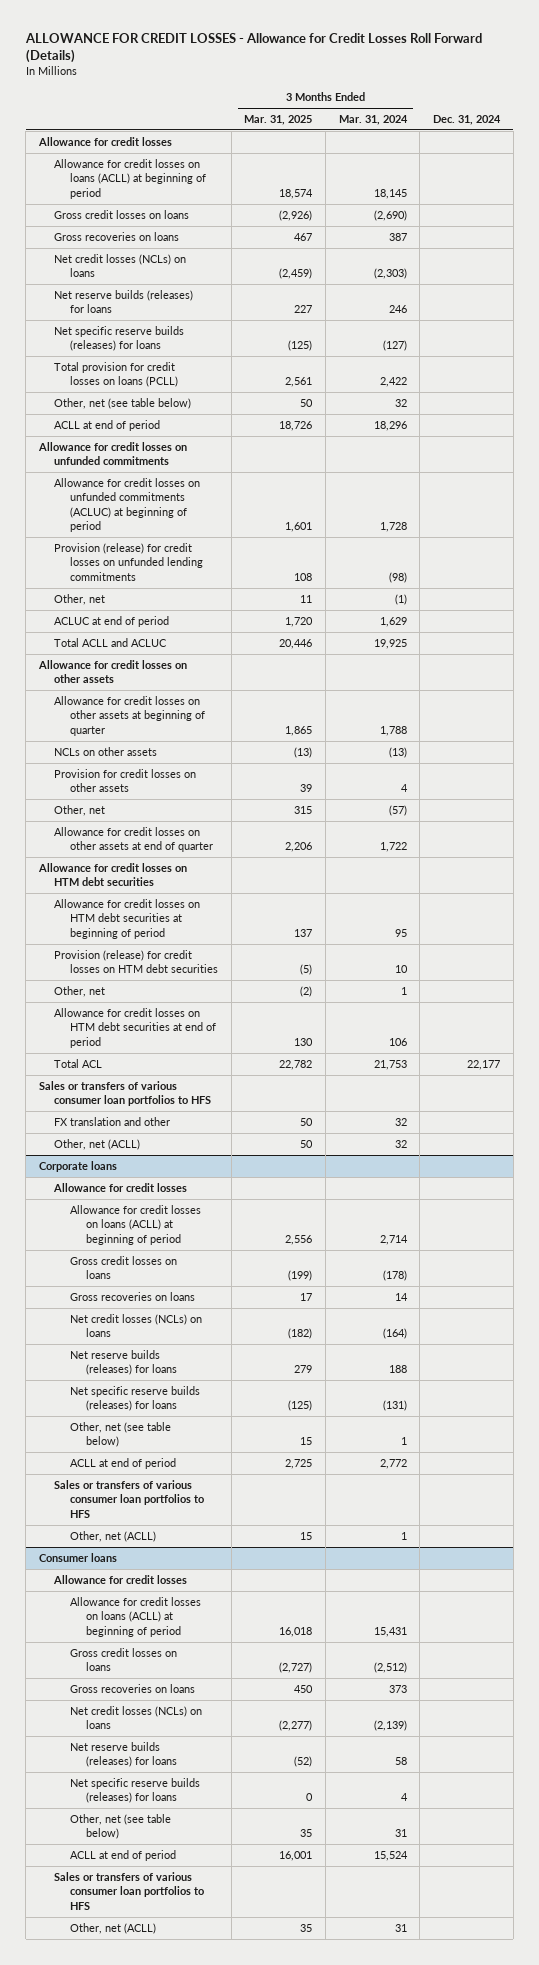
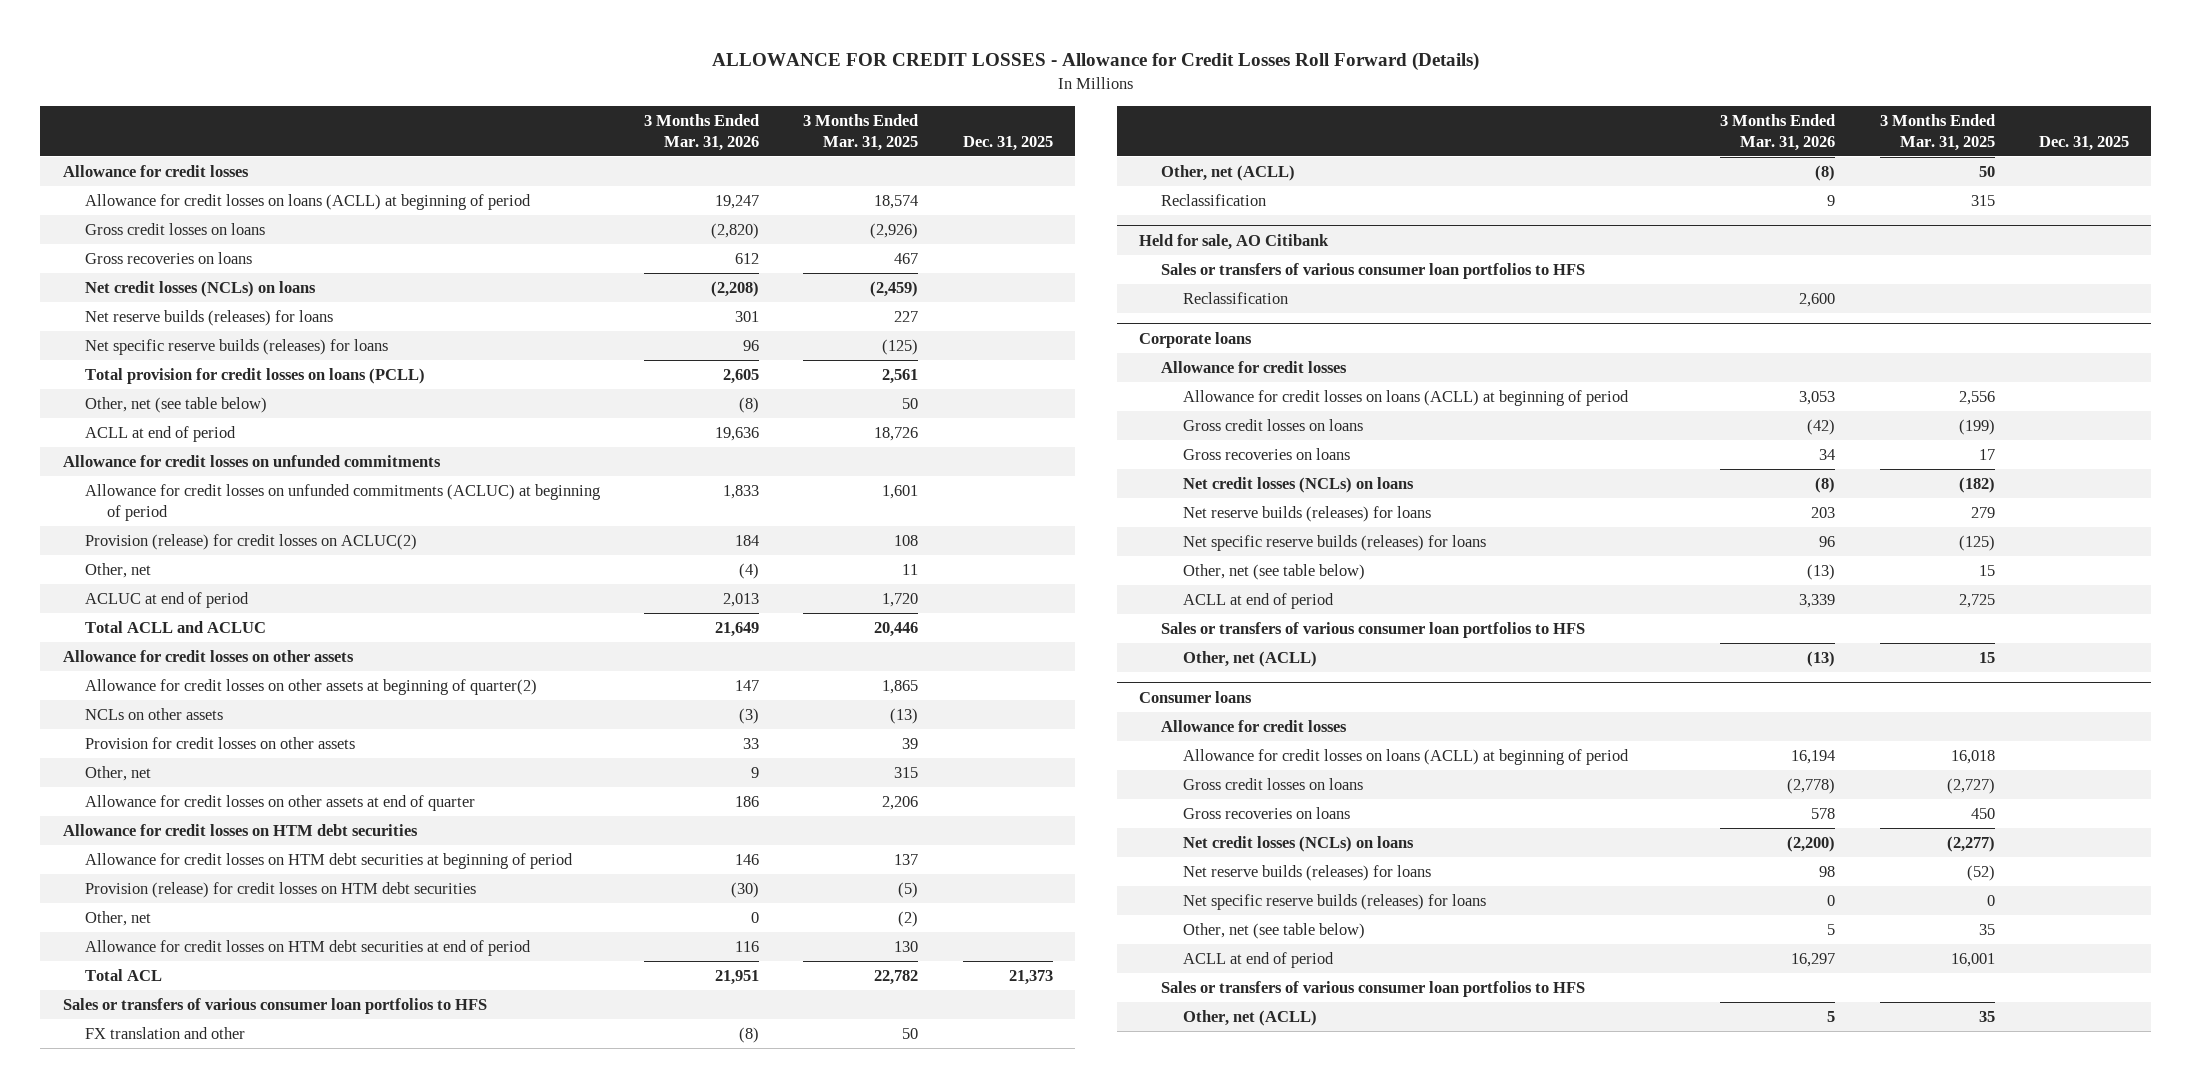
[338,115,408,126] Mar. 31, 2024 -> none
[433,115,502,126] Dec. 31, 2024 -> none
none -> [644,113,760,151] 3 Months Ended Mar. 31, 2026
none -> [962,135,1053,151] Dec. 31, 2025
[54,542,204,581] Provision (release) for credit losses on unfunded lending commitments -> [84,534,417,551] Provision (release) for credit losses on ACLUC(2)
[54,695,206,736] Allowance for credit losses on other assets at beginning of quarter -> [84,679,537,696] Allowance for credit losses on other assets at beginning of quarter(2)
none -> [1161,194,1267,207] Reclassification
none -> [1138,233,1329,250] Held for sale, AO Citibank
none -> [1161,263,1586,280] Sales or transfers of various consumer loan portfolios to HFS
none -> [1183,292,1289,305] Reclassification

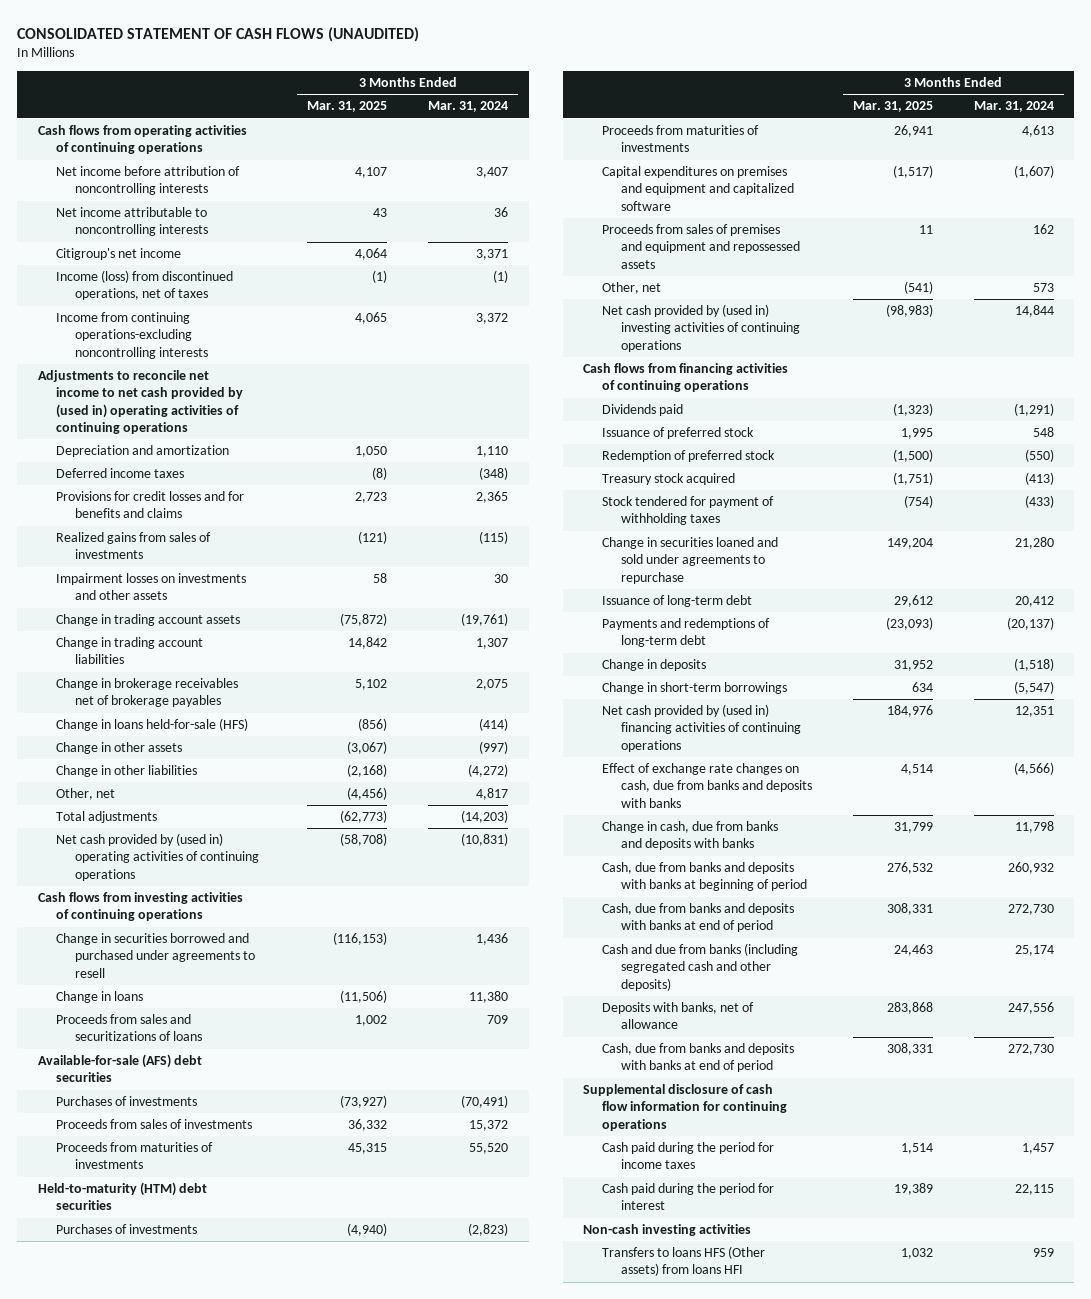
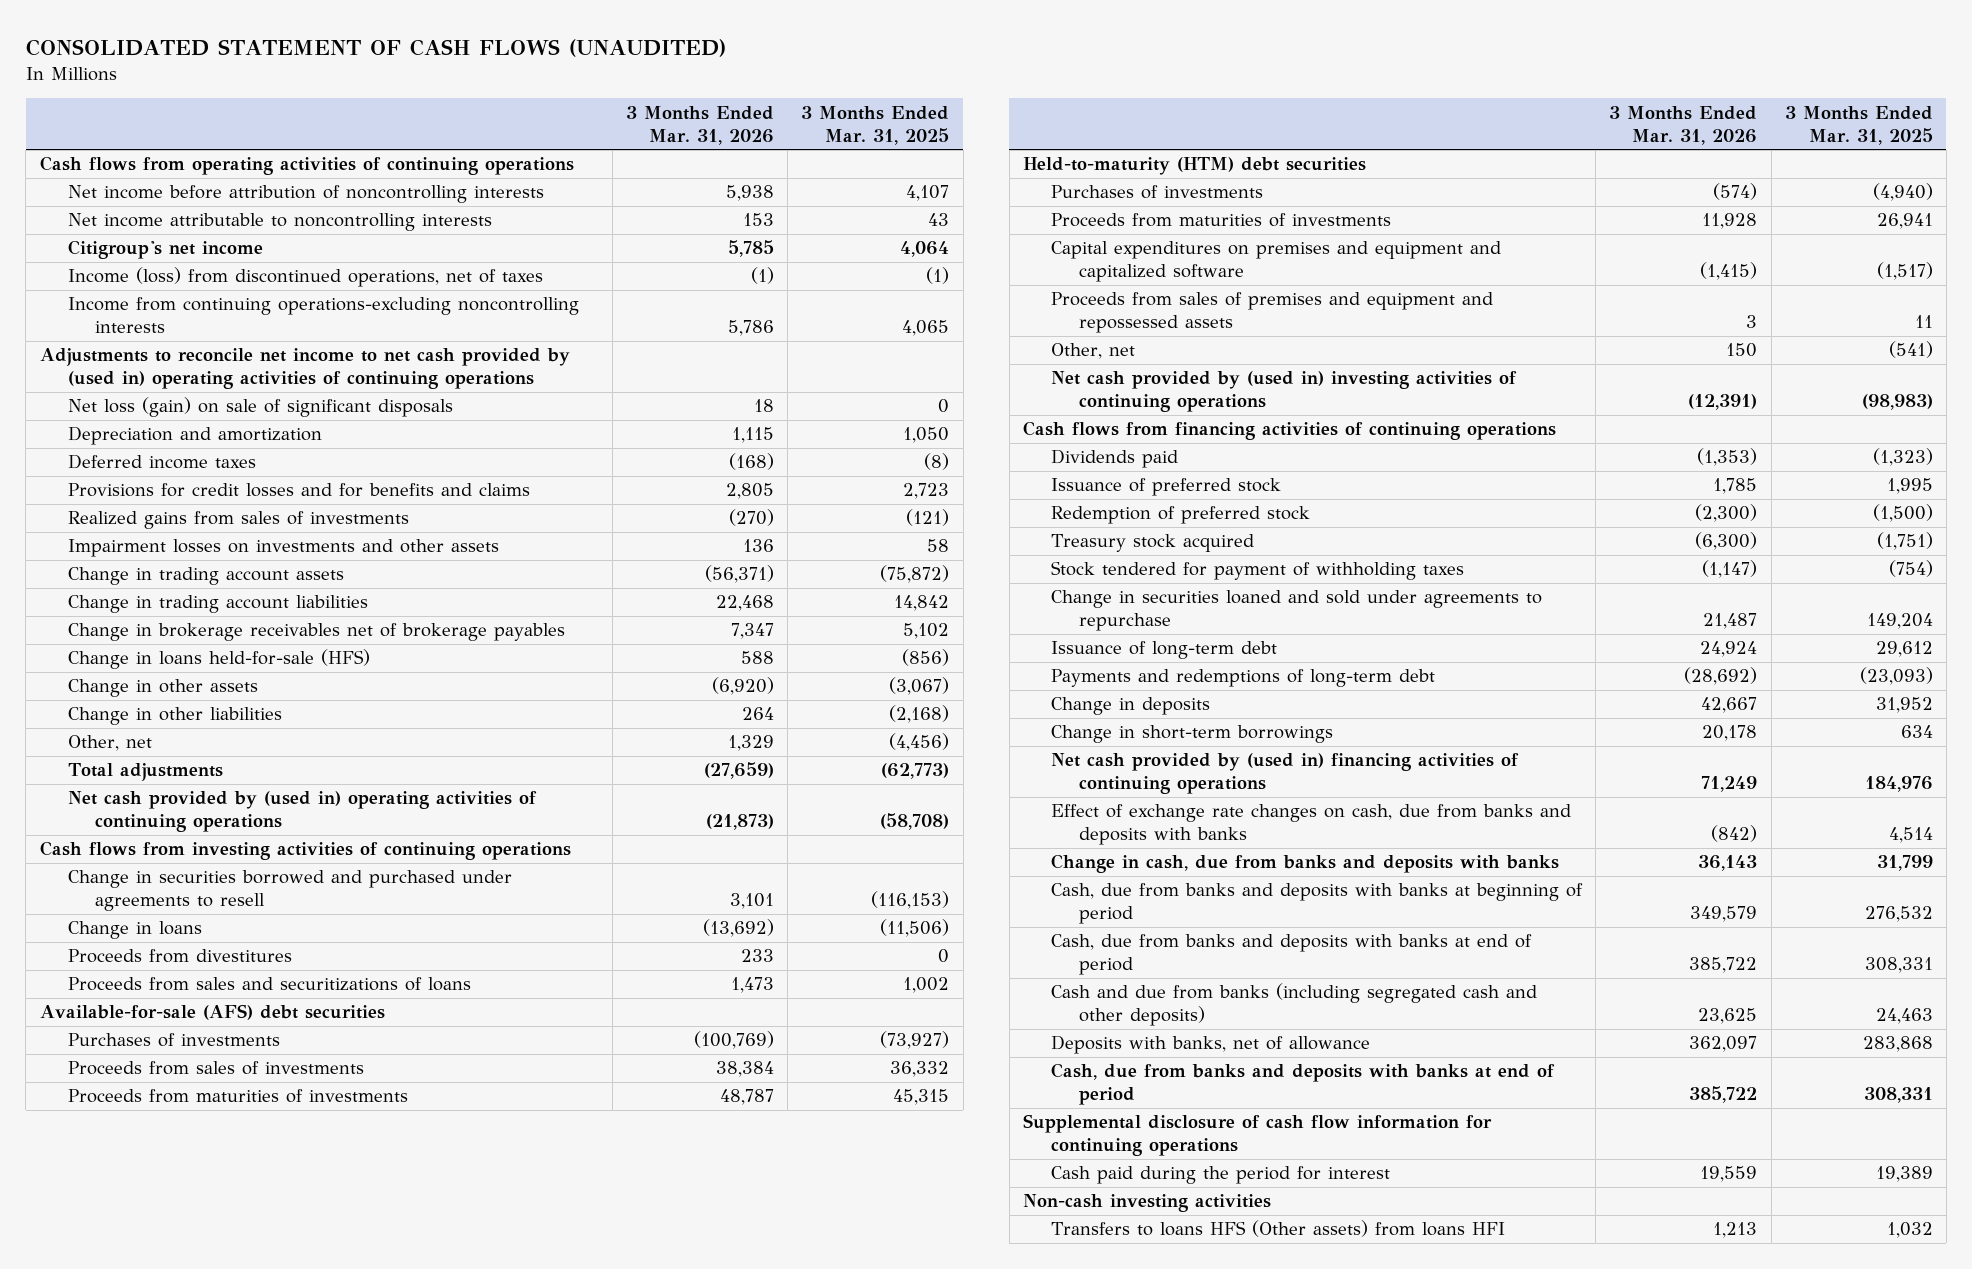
[428,101,509,113] Mar. 31, 2024 -> none
none -> [625,105,774,145] 3 Months Ended Mar. 31, 2026
none -> [67,397,453,418] Net loss (gain) on sale of significant disposals
none -> [67,949,292,964] Proceeds from divestitures
[602,1142,775,1170] Cash paid during the period for income taxes -> none

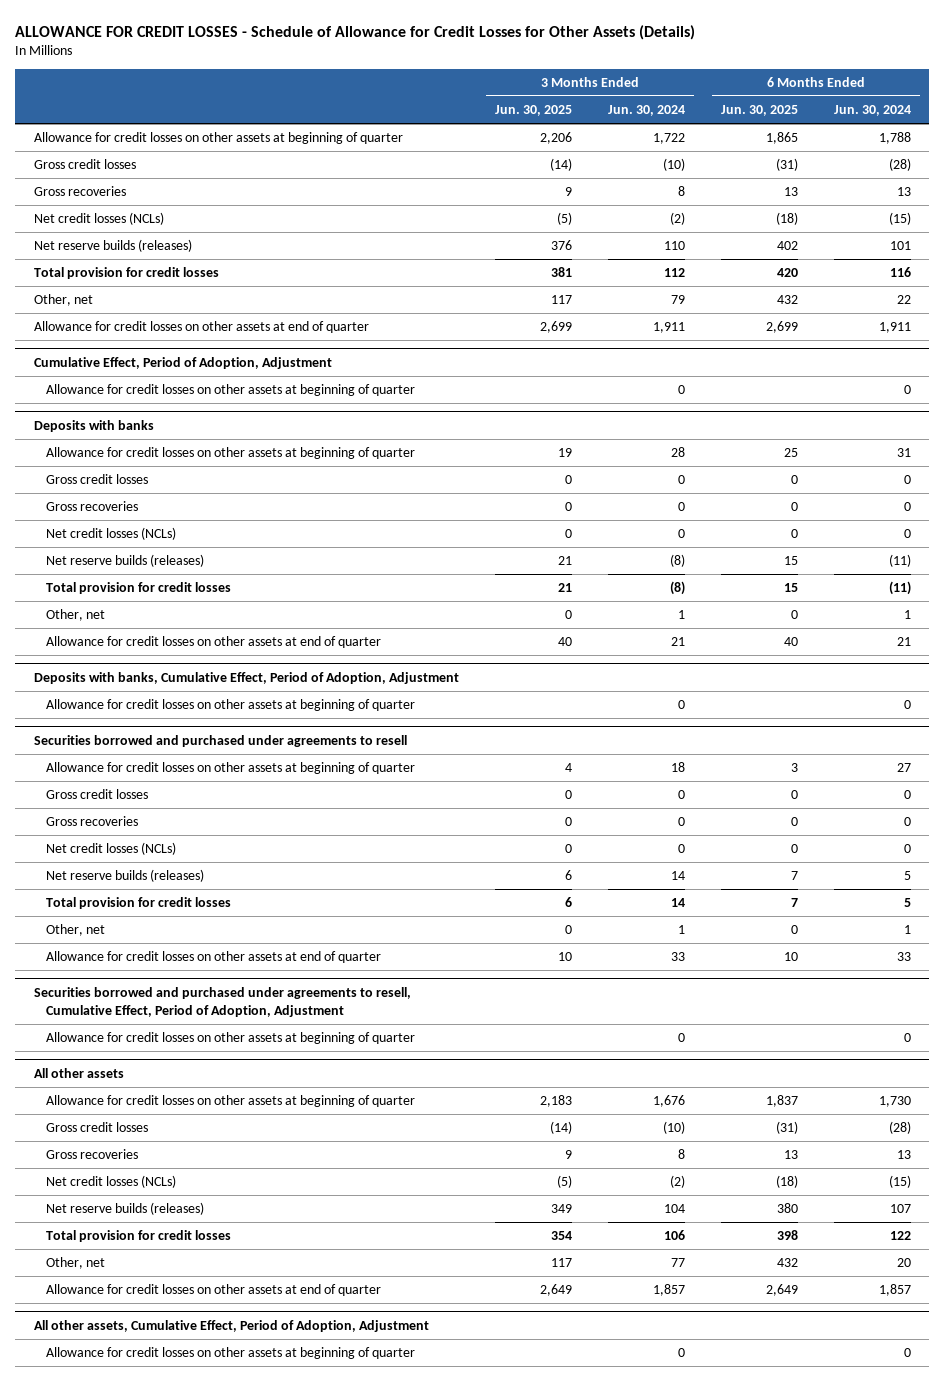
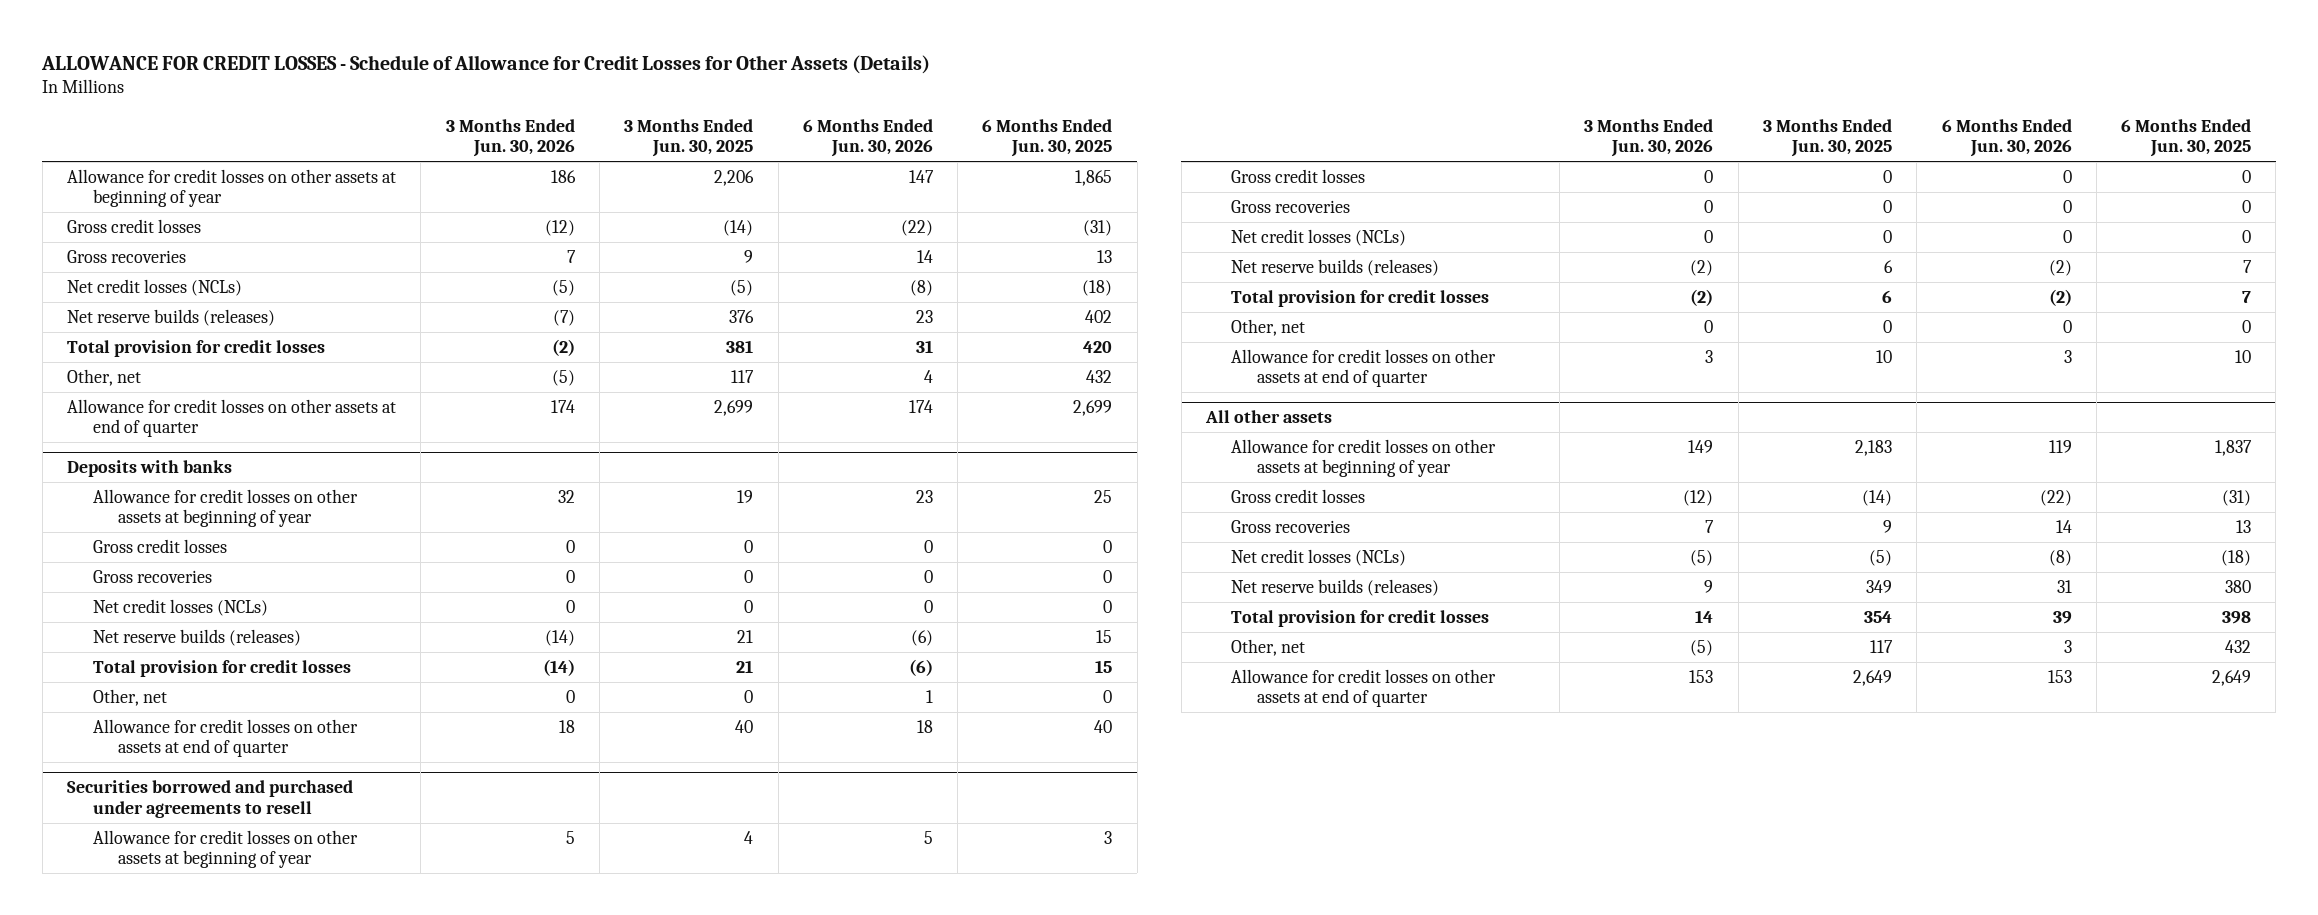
[607,104,685,116] Jun. 30, 2024 -> none
[834,104,912,116] Jun. 30, 2024 -> none
none -> [445,118,575,158] 3 Months Ended Jun. 30, 2026
none -> [802,118,933,158] 6 Months Ended Jun. 30, 2026
[33,132,403,145] Allowance for credit losses on other assets at beginning of quarter -> [67,168,397,208] Allowance for credit losses on other assets at beginning of year
[33,356,332,369] Cumulative Effect, Period of Adoption, Adjustment -> none
[45,384,415,397] Allowance for credit losses on other assets at beginning of quarter -> none
[45,447,415,460] Allowance for credit losses on other assets at beginning of quarter -> [92,488,358,528] Allowance for credit losses on other assets at beginning of year
[33,671,459,684] Deposits with banks, Cumulative Effect, Period of Adoption, Adjustment -> none
[45,699,415,712] Allowance for credit losses on other assets at beginning of quarter -> none
[45,762,415,775] Allowance for credit losses on other assets at beginning of quarter -> [92,829,358,869] Allowance for credit losses on other assets at beginning of year
[33,986,411,1017] Securities borrowed and purchased under agreements to resell, Cumulative Effect, Period of Adoption, Adjustment -> none
[45,1032,415,1045] Allowance for credit losses on other assets at beginning of quarter -> none
[45,1095,415,1108] Allowance for credit losses on other assets at beginning of quarter -> [1231,438,1497,478] Allowance for credit losses on other assets at beginning of year
[33,1319,429,1332] All other assets, Cumulative Effect, Period of Adoption, Adjustment -> none
[45,1347,415,1360] Allowance for credit losses on other assets at beginning of quarter -> none

